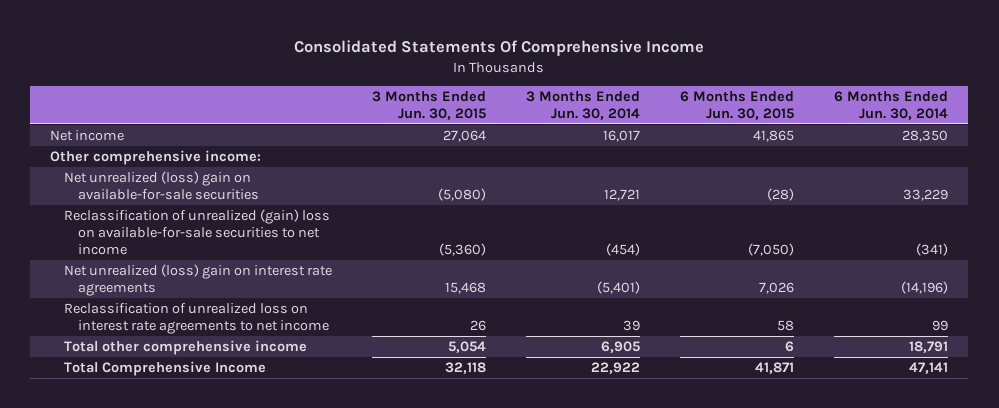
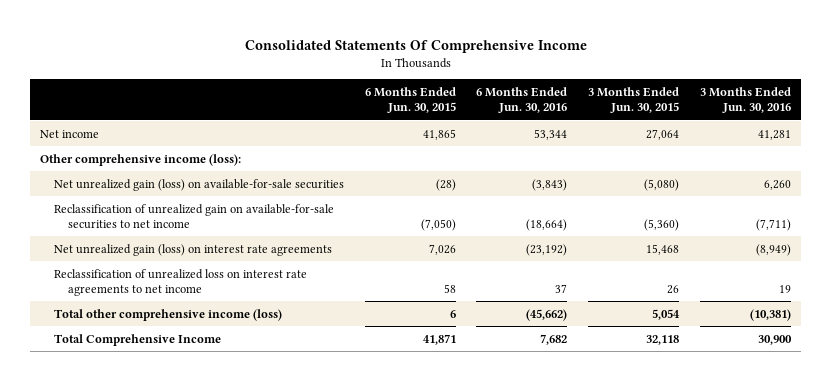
[526,90,641,120] 3 Months Ended Jun. 30, 2014 -> none
[834,90,949,120] 6 Months Ended Jun. 30, 2014 -> none
none -> [476,87,568,114] 6 Months Ended Jun. 30, 2016
none -> [699,87,791,114] 3 Months Ended Jun. 30, 2016
[50,149,262,165] Other comprehensive income: -> [40,153,242,166] Other comprehensive income (loss):
[64,170,259,200] Net unrealized (loss) gain on available-for-sale securities -> [54,178,345,191] Net unrealized gain (loss) on available-for-sale securities
[64,208,331,255] Reclassification of unrealized (gain) loss on available-for-sale securities to net income -> [54,203,335,229] Reclassification of unrealized gain on available-for-sale securities to net income
[64,263,333,296] Net unrealized (loss) gain on interest rate agreements -> [54,243,333,256] Net unrealized gain (loss) on interest rate agreements
[64,339,308,355] Total other comprehensive income -> [54,308,283,321] Total other comprehensive income (loss)

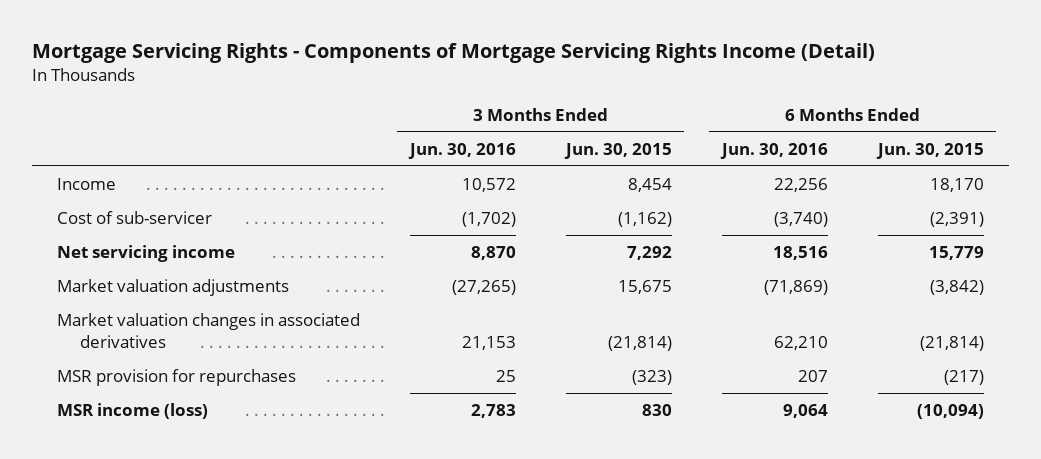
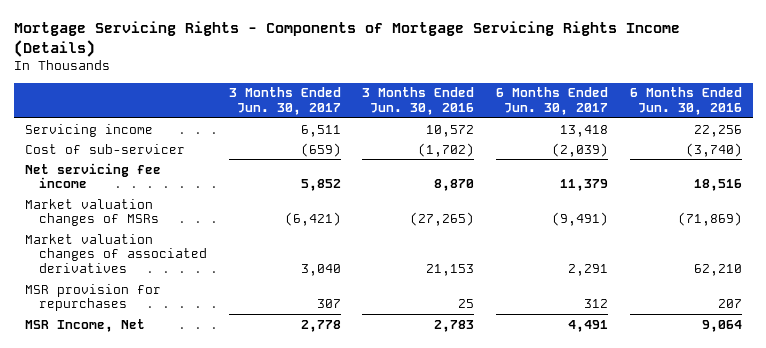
[32,43,876,64] Mortgage Servicing Rights - Components of Mortgage Servicing Rights Income (Detail) -> [13,21,680,58] Mortgage Servicing Rights - Components of Mortgage Servicing Rights Income (Details)
[563,142,672,159] Jun. 30, 2015 -> none
[875,142,984,159] Jun. 30, 2015 -> none
none -> [228,87,341,116] 3 Months Ended Jun. 30, 2017
none -> [496,87,609,116] 6 Months Ended Jun. 30, 2017
[57,178,117,191] Income -> [24,123,153,137] Servicing income
[57,245,236,263] Net servicing income -> [24,162,161,189] Net servicing fee income
[57,279,290,297] Market valuation adjustments -> [24,198,159,227] Market valuation changes of MSRs
[57,313,361,348] Market valuation changes in associated derivatives -> [24,233,207,274] Market valuation changes of associated derivatives
[57,403,209,420] MSR income (loss) -> [24,318,145,332] MSR Income, Net

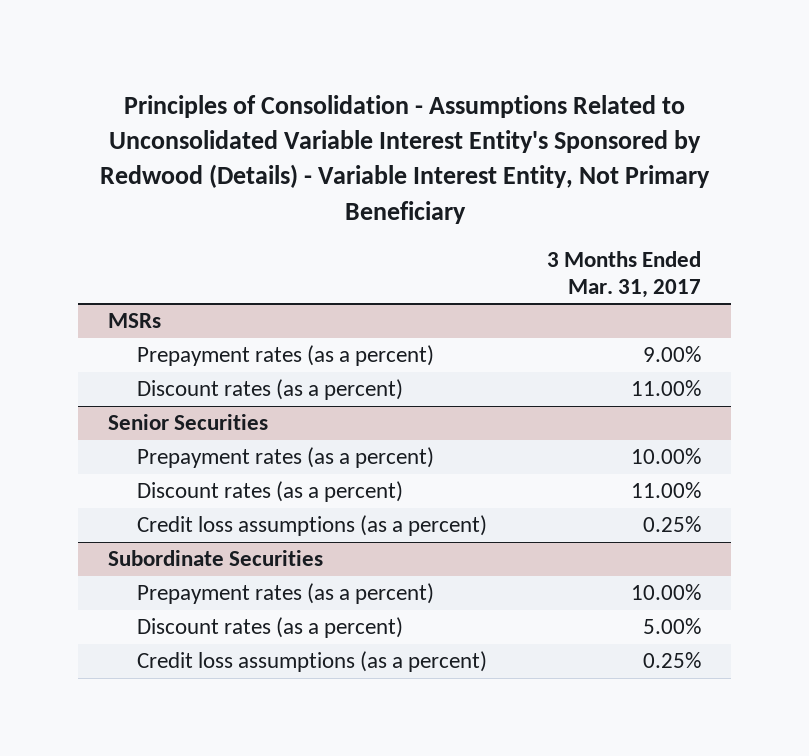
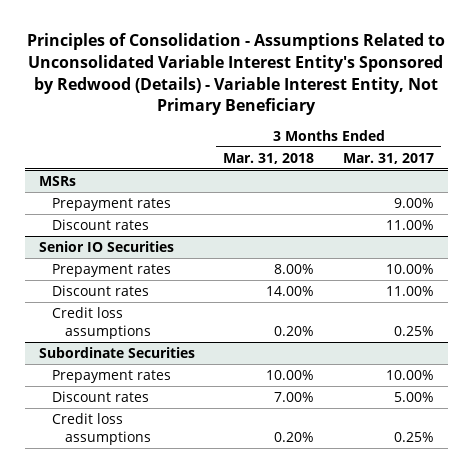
none -> [223,152,315,164] Mar. 31, 2018
[137,345,435,367] Prepayment rates (as a percent) -> [52,197,172,211] Prepayment rates
[137,379,404,401] Discount rates (as a percent) -> [52,218,150,230] Discount rates
[108,414,269,431] Senior Securities -> [38,240,174,252] Senior IO Securities
[137,447,435,469] Prepayment rates (as a percent) -> [52,263,172,277] Prepayment rates
[137,481,404,503] Discount rates (as a percent) -> [52,284,150,296] Discount rates
[137,515,488,537] Credit loss assumptions (as a percent) -> [52,306,152,339] Credit loss assumptions
[137,583,435,605] Prepayment rates (as a percent) -> [52,369,172,383] Prepayment rates
[137,617,404,639] Discount rates (as a percent) -> [52,390,150,402] Discount rates
[137,651,488,673] Credit loss assumptions (as a percent) -> [52,412,152,445] Credit loss assumptions

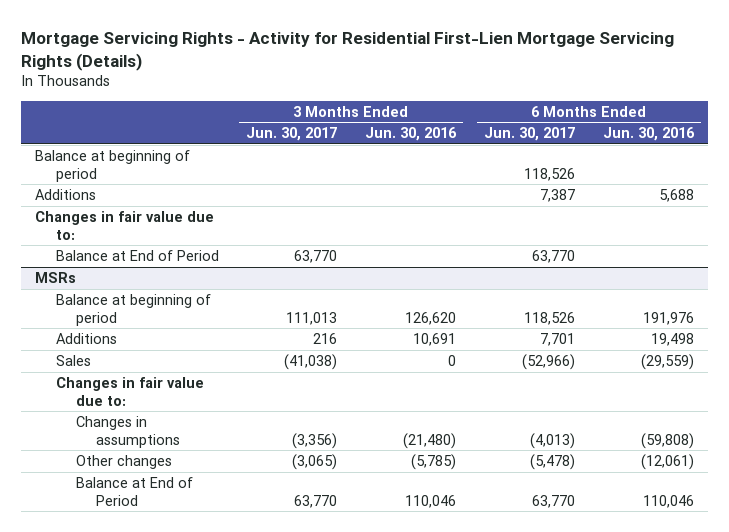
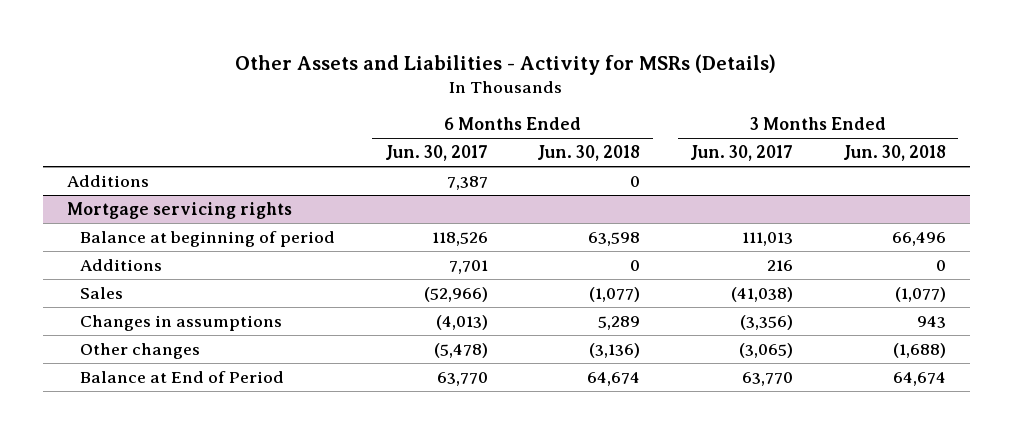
[21,31,675,71] Mortgage Servicing Rights - Activity for Residential First-Lien Mortgage Servicing Rights (Details) -> [235,53,777,75] Other Assets and Liabilities - Activity for MSRs (Details)
[365,127,458,142] Jun. 30, 2016 -> none
[602,127,695,142] Jun. 30, 2016 -> none
none -> [537,145,641,162] Jun. 30, 2018
none -> [842,145,946,162] Jun. 30, 2018
[35,149,191,182] Balance at beginning of period -> none
[35,210,215,240] Changes in fair value due to: -> none
[55,249,219,261] Balance at End of Period -> none
[35,271,77,283] MSRs -> [67,201,293,219] Mortgage servicing rights
[55,376,204,406] Changes in fair value due to: -> none

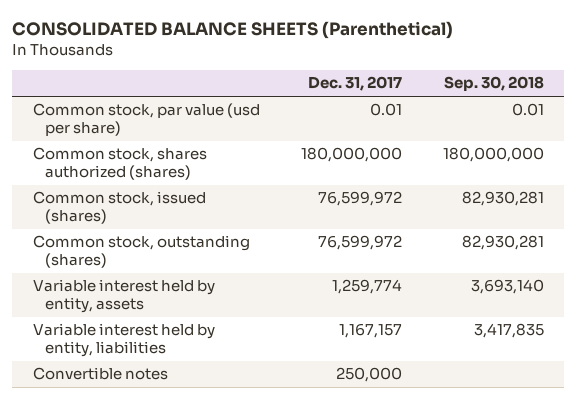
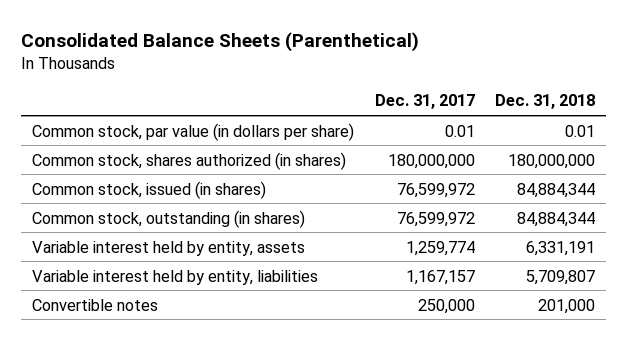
[12,21,454,40] CONSOLIDATED BALANCE SHEETS (Parenthetical) -> [21,31,420,52] Consolidated Balance Sheets (Parenthetical)
[443,76,544,92] Sep. 30, 2018 -> none
none -> [495,94,596,110] Dec. 31, 2018
[32,103,260,137] Common stock, par value (usd per share) -> [31,122,354,141] Common stock, par value (in dollars per share)
[32,147,207,181] Common stock, shares authorized (shares) -> [31,151,346,170] Common stock, shares authorized (in shares)
[32,191,206,225] Common stock, issued (shares) -> [31,180,266,199] Common stock, issued (in shares)
[32,235,250,269] Common stock, outstanding (shares) -> [31,209,305,228] Common stock, outstanding (in shares)

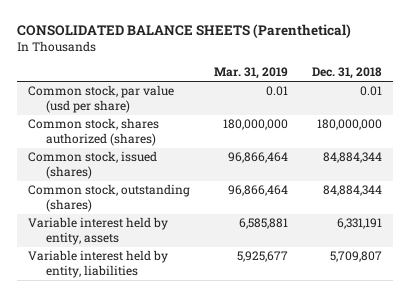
[21,31,420,52] Consolidated Balance Sheets (Parenthetical) -> [16,24,351,39] CONSOLIDATED BALANCE SHEETS (Parenthetical)
[374,94,475,110] Dec. 31, 2017 -> none
none -> [214,67,289,80] Mar. 31, 2019
[31,122,354,141] Common stock, par value (in dollars per share) -> [28,85,175,113] Common stock, par value (usd per share)
[31,151,346,170] Common stock, shares authorized (in shares) -> [28,118,160,146] Common stock, shares authorized (shares)
[31,180,266,199] Common stock, issued (in shares) -> [28,151,158,179] Common stock, issued (shares)
[31,209,305,228] Common stock, outstanding (in shares) -> [28,184,191,212] Common stock, outstanding (shares)
[31,298,158,311] Convertible notes -> none

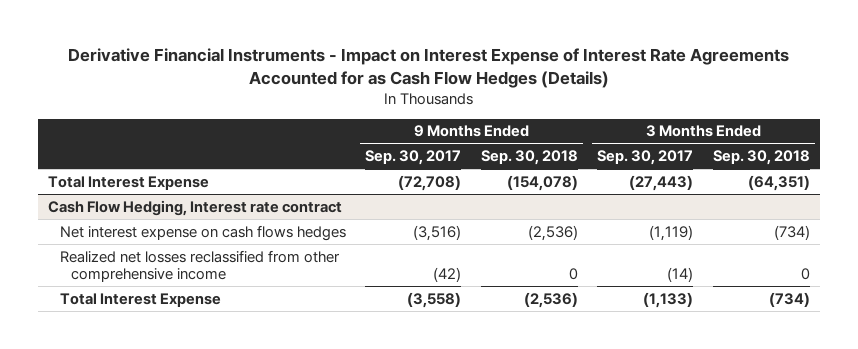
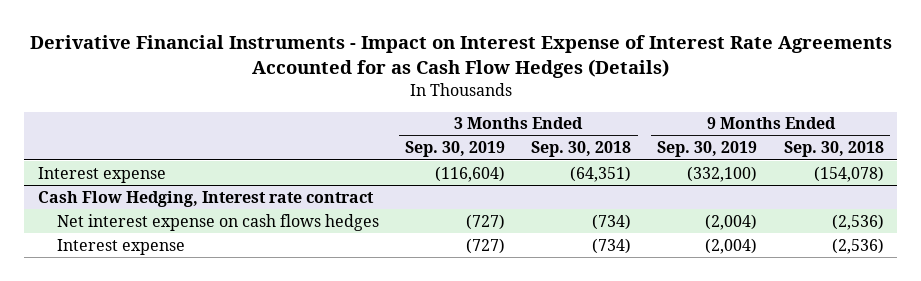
[365,150,462,166] Sep. 30, 2017 -> none
[597,150,694,166] Sep. 30, 2017 -> none
none -> [405,141,506,158] Sep. 30, 2019
none -> [657,141,758,158] Sep. 30, 2019
[48,175,210,190] Total Interest Expense -> [37,166,166,183] Interest expense
[59,249,340,282] Realized net losses reclassified from other comprehensive income -> none
[59,292,221,307] Total Interest Expense -> [57,238,186,255] Interest expense

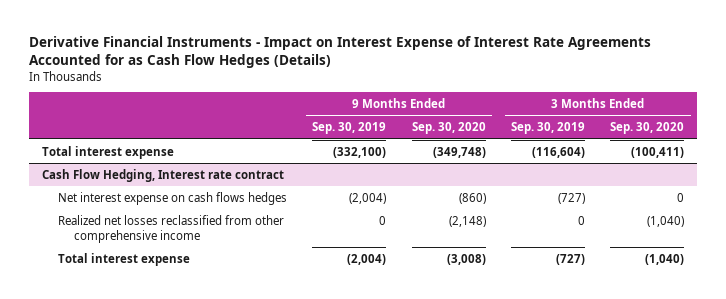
[531,141,632,158] Sep. 30, 2018 -> none
[783,141,884,158] Sep. 30, 2018 -> none
none -> [411,122,486,135] Sep. 30, 2020
none -> [610,122,685,135] Sep. 30, 2020
[37,166,166,183] Interest expense -> [41,145,174,159] Total interest expense
none -> [58,214,285,243] Realized net losses reclassified from other comprehensive income
[57,238,186,255] Interest expense -> [58,252,191,266] Total interest expense

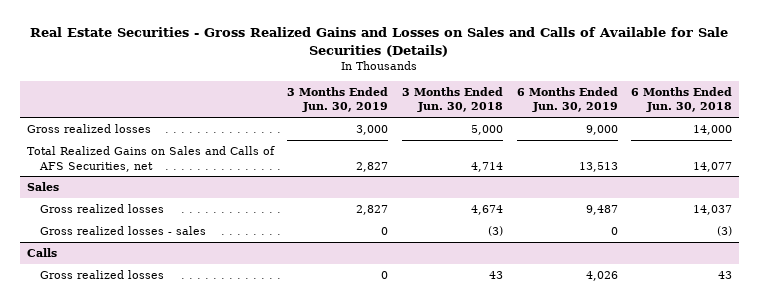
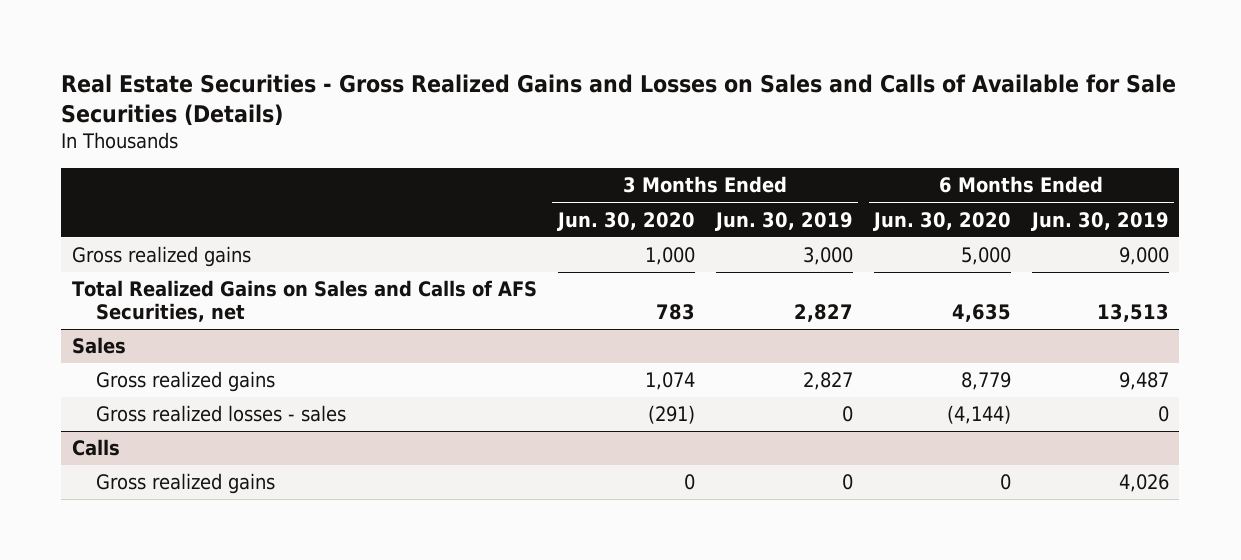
[401,86,503,113] 3 Months Ended Jun. 30, 2018 -> none
[631,86,733,113] 6 Months Ended Jun. 30, 2018 -> none
none -> [556,211,695,231] Jun. 30, 2020
none -> [872,211,1011,231] Jun. 30, 2020
[26,124,151,134] Gross realized losses -> [71,246,251,268] Gross realized gains
[40,204,165,214] Gross realized losses -> [96,371,276,393] Gross realized gains
[40,270,165,280] Gross realized losses -> [96,473,276,495] Gross realized gains

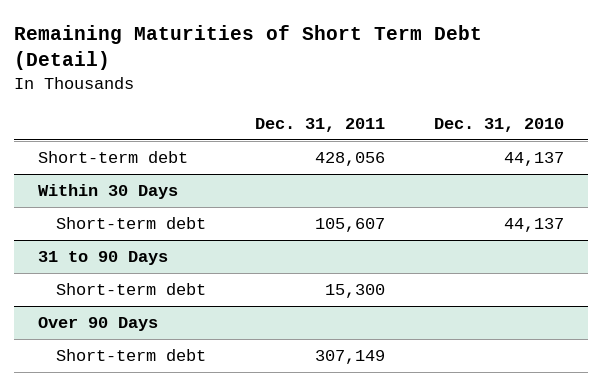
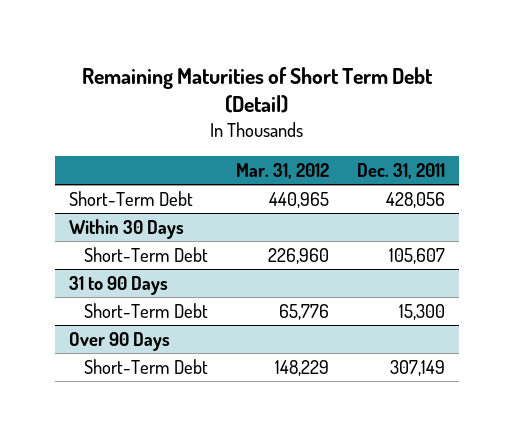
[433,117,564,132] Dec. 31, 2010 -> none
none -> [235,162,329,179] Mar. 31, 2012
[37,151,188,164] Short-term debt -> [68,190,193,206] Short-Term Debt
[56,217,207,230] Short-term debt -> [84,246,209,262] Short-Term Debt
[56,283,207,296] Short-term debt -> [84,302,209,318] Short-Term Debt
[56,349,207,362] Short-term debt -> [84,358,209,374] Short-Term Debt

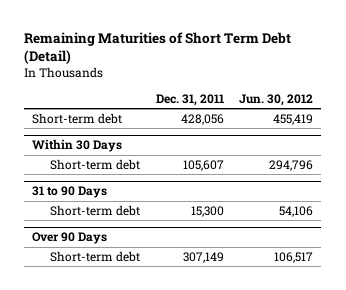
[235,162,329,179] Mar. 31, 2012 -> none
none -> [239,94,314,107] Jun. 30, 2012
[68,190,193,206] Short-Term Debt -> [32,112,123,124] Short-term debt
[84,246,209,262] Short-Term Debt -> [50,158,141,170] Short-term debt
[84,302,209,318] Short-Term Debt -> [50,204,141,216] Short-term debt
[84,358,209,374] Short-Term Debt -> [50,250,141,262] Short-term debt

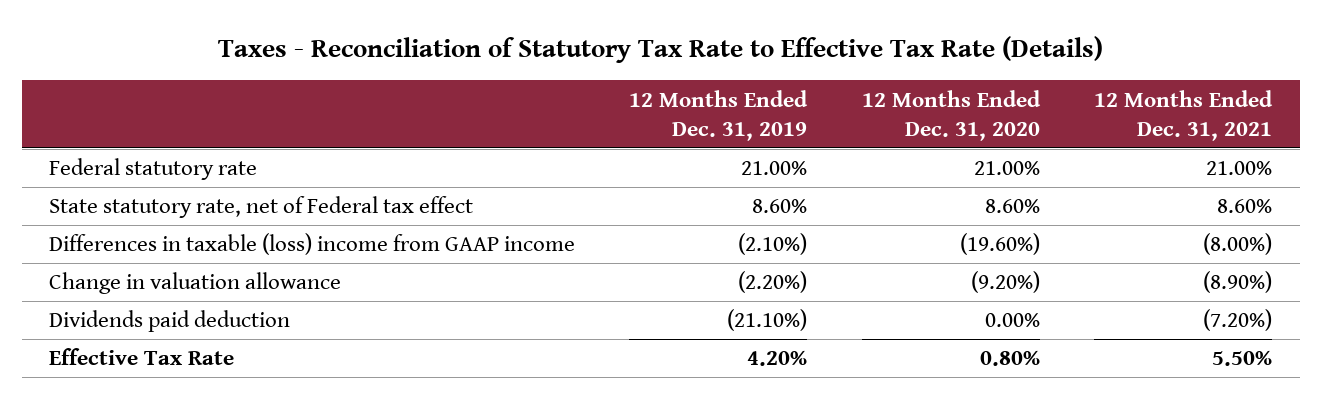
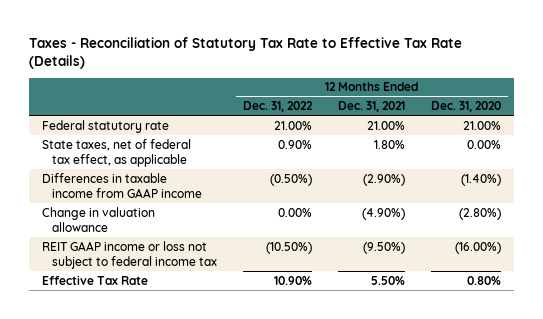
[629,89,809,141] 12 Months Ended Dec. 31, 2019 -> none
none -> [242,100,313,112] Dec. 31, 2022
[48,310,290,333] Dividends paid deduction -> none
[48,196,473,219] State statutory rate, net of Federal tax effect -> [42,138,192,167] State taxes, net of federal tax effect, as applicable
[984,199,1040,214] 8.60% -> [467,139,502,149] 0.00%
[1217,199,1273,214] 8.60% -> [374,139,406,149] 1.80%
[48,233,575,256] Differences in taxable (loss) income from GAAP income -> [42,172,202,198] Differences in taxable income from GAAP income
[959,233,1040,256] (19.60%) -> [461,173,502,186] (1.40%)
[1203,233,1273,256] (8.00%) -> [363,173,406,186] (2.90%)
[970,271,1040,294] (9.20%) -> [459,207,502,220] (2.80%)
[1203,271,1273,294] (8.90%) -> [362,207,406,220] (4.90%)
none -> [42,240,217,269] REIT GAAP income or loss not subject to federal income tax

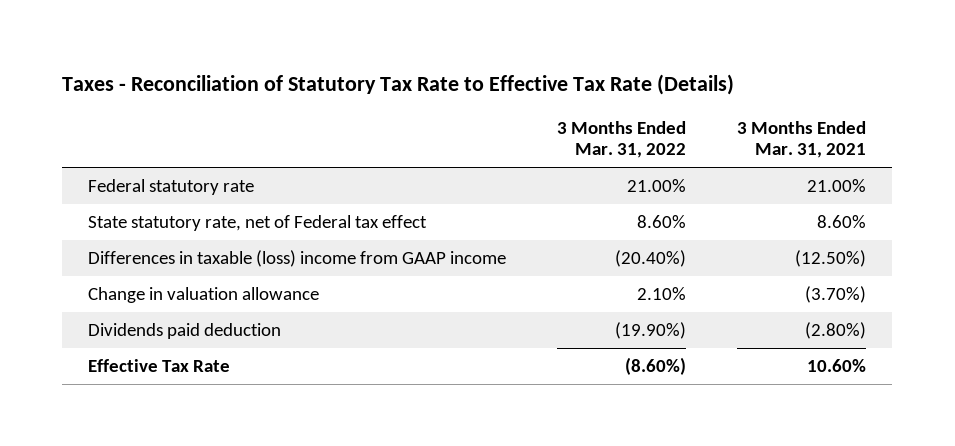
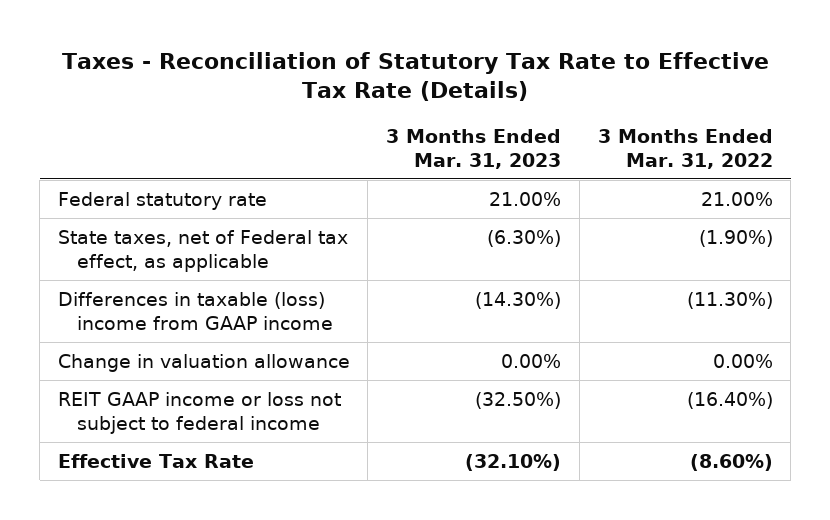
[737,120,867,159] 3 Months Ended Mar. 31, 2021 -> none
none -> [386,128,562,169] 3 Months Ended Mar. 31, 2023
[88,322,282,339] Dividends paid deduction -> none
[88,214,428,231] State statutory rate, net of Federal tax effect -> [57,229,348,272] State taxes, net of Federal tax effect, as applicable
[637,214,687,228] 8.60% -> [698,229,773,247] (1.90%)
[615,249,687,267] (20.40%) -> [686,291,773,309] (11.30%)
[637,286,687,300] 2.10% -> [712,353,773,368] 0.00%
none -> [57,391,341,434] REIT GAAP income or loss not subject to federal income

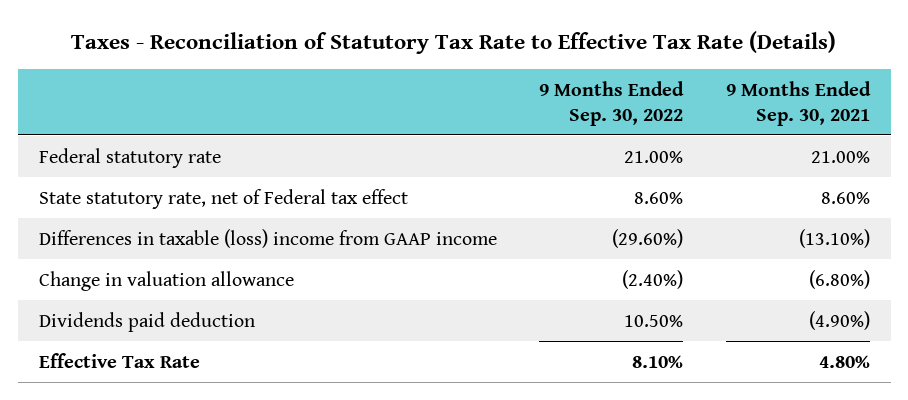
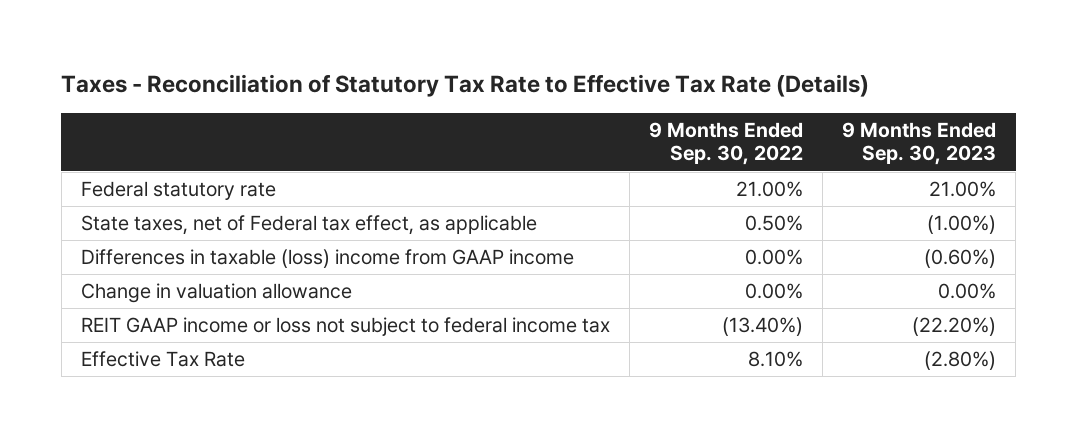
[725,80,871,126] 9 Months Ended Sep. 30, 2021 -> none
none -> [842,121,997,166] 9 Months Ended Sep. 30, 2023
[38,311,255,332] Dividends paid deduction -> none
[38,188,408,209] State statutory rate, net of Federal tax effect -> [80,215,537,236] State taxes, net of Federal tax effect, as applicable
[634,191,684,204] 8.60% -> [745,215,804,232] 0.50%
[612,228,684,248] (29.60%) -> [745,249,804,266] 0.00%
[622,269,684,289] (2.40%) -> [745,283,804,300] 0.00%
none -> [80,317,610,337] REIT GAAP income or loss not subject to federal income tax

